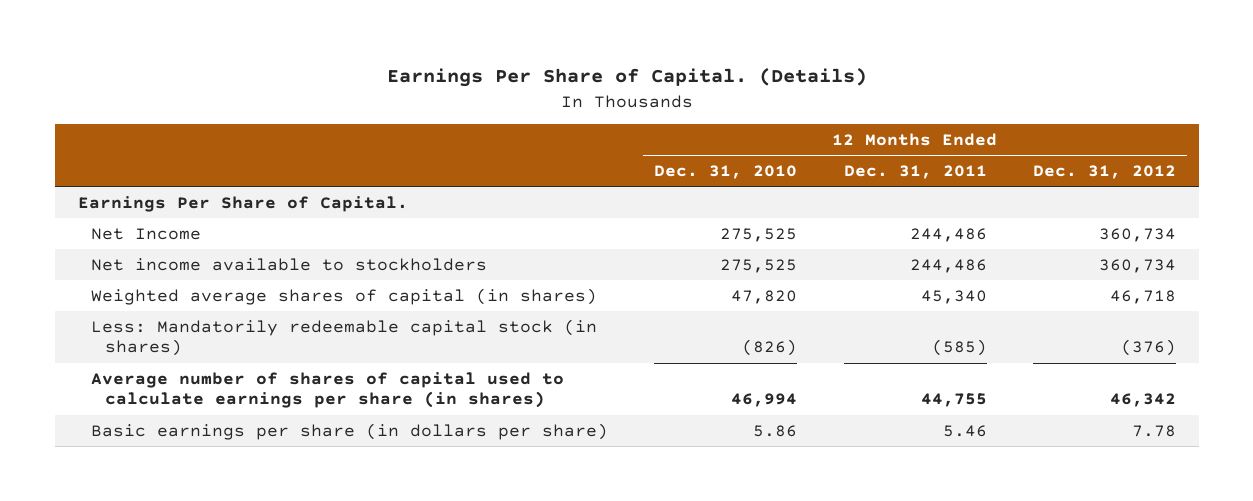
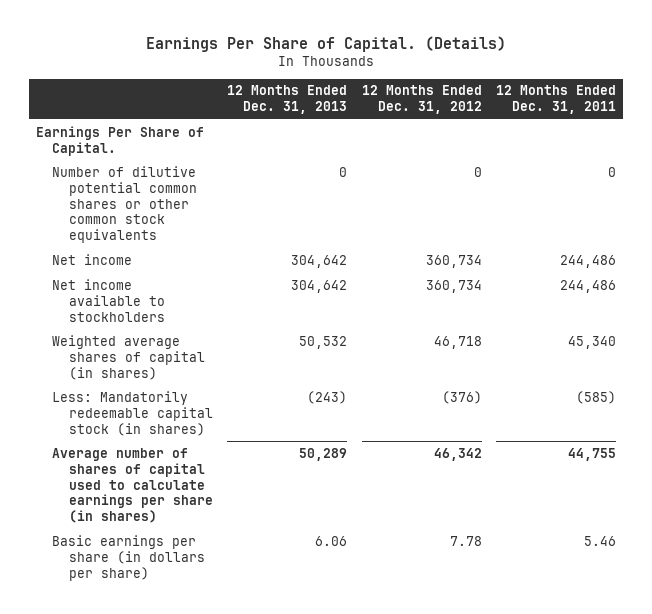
[654,165,798,180] Dec. 31, 2010 -> none
none -> [227,85,348,115] 12 Months Ended Dec. 31, 2013
none -> [52,165,198,244] Number of dilutive potential common shares or other common stock equivalents
[91,227,202,240] Net Income -> [52,253,133,265] Net income

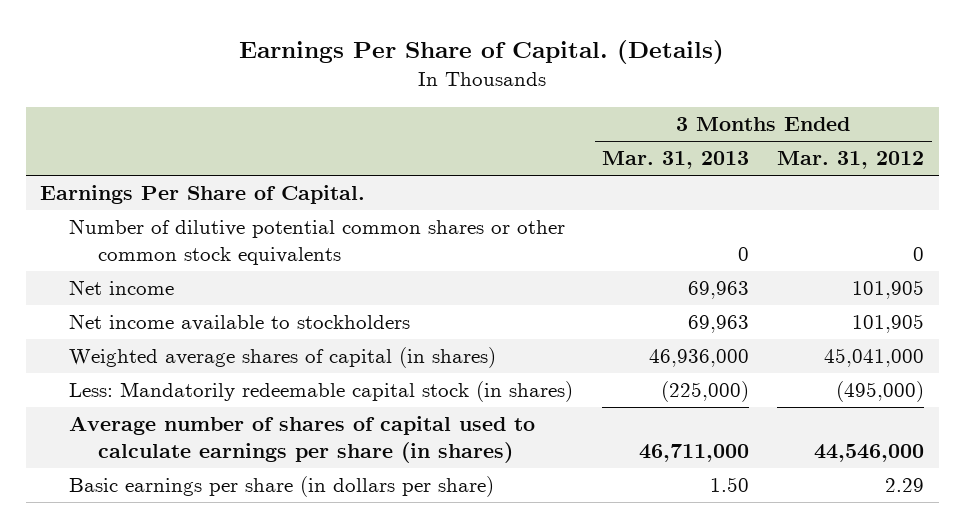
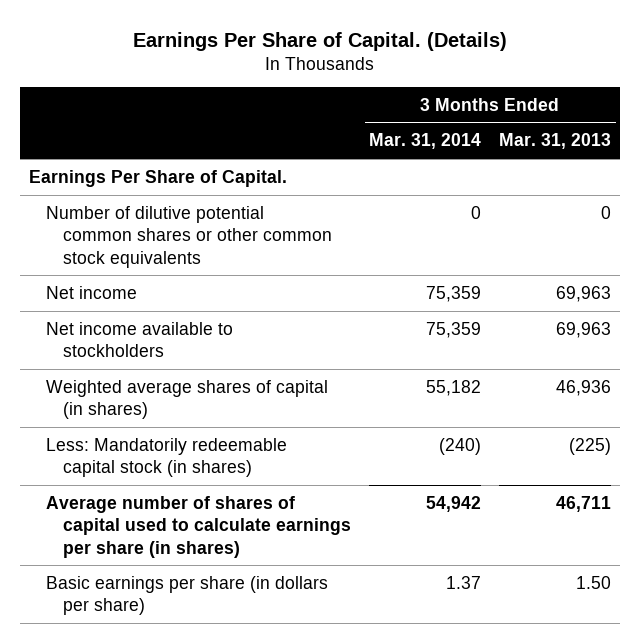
[777,151,925,170] Mar. 31, 2012 -> none
none -> [369,133,482,150] Mar. 31, 2014
[648,349,749,368] 46,936,000 -> [556,379,612,396] 46,936
[660,381,749,403] (225,000) -> [569,437,612,455] (225)
[638,443,749,462] 46,711,000 -> [556,495,612,512] 46,711

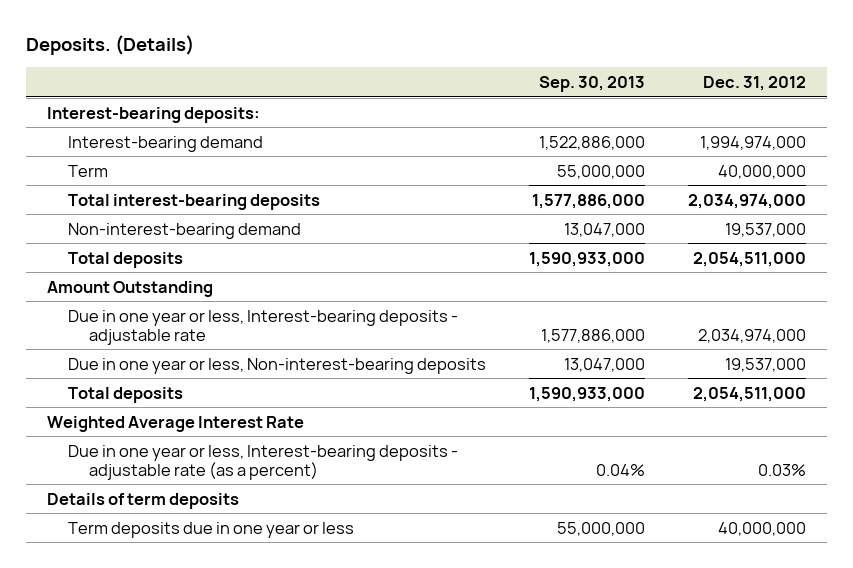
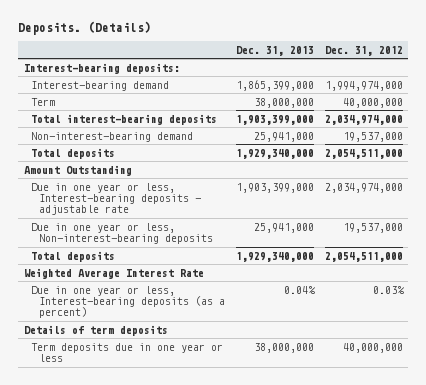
[538,75,645,92] Sep. 30, 2013 -> none
none -> [235,45,314,56] Dec. 31, 2013
[68,444,459,480] Due in one year or less, Interest-bearing deposits - adjustable rate (as a percent) -> [31,285,225,318] Due in one year or less, Interest-bearing deposits (as a percent)

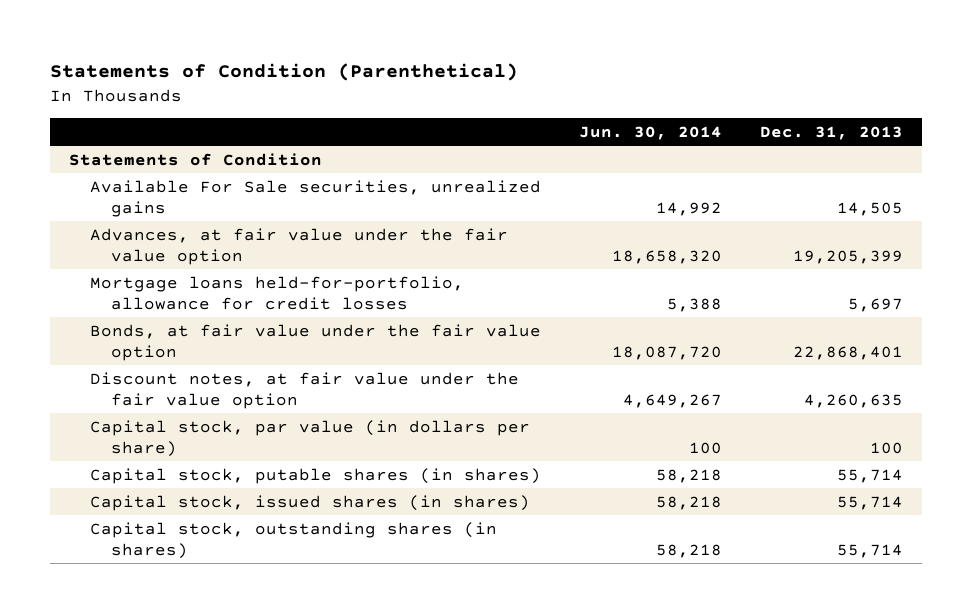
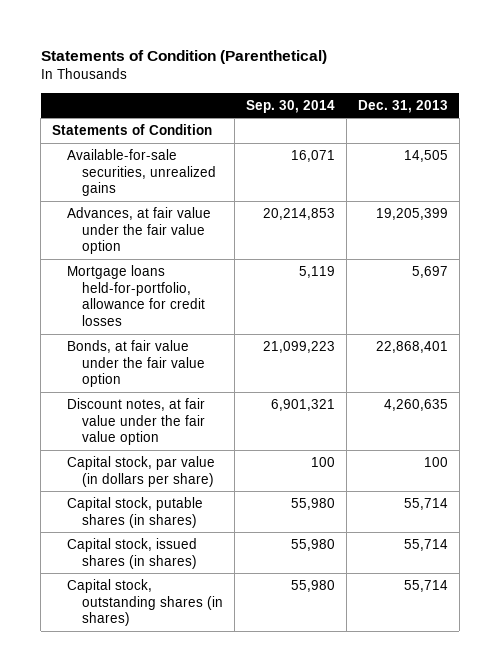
[579,125,723,140] Jun. 30, 2014 -> none
none -> [246,99,336,113] Sep. 30, 2014
[89,179,541,217] Available For Sale securities, unrealized gains -> [67,148,217,197] Available-for-sale securities, unrealized gains

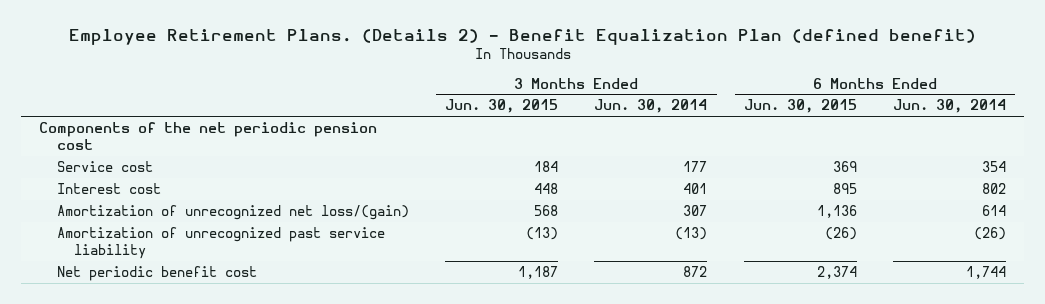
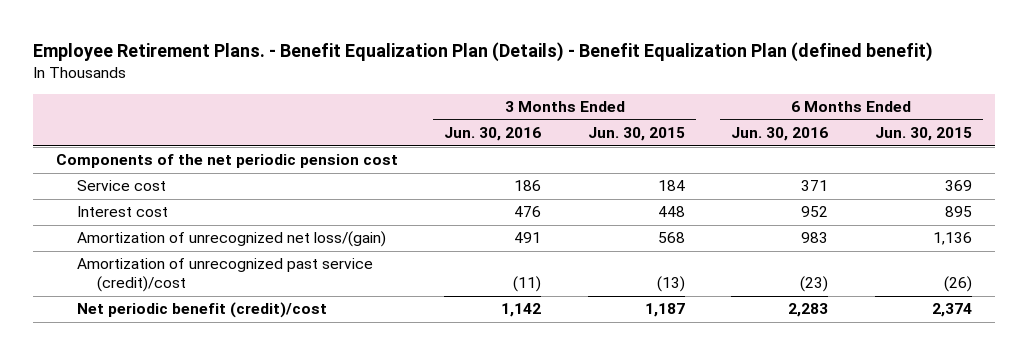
[68,29,976,46] Employee Retirement Plans. (Details 2) - Benefit Equalization Plan (defined benefit) -> [32,42,933,63] Employee Retirement Plans. - Benefit Equalization Plan (Details) - Benefit Equalization Plan (defined benefit)
[594,99,708,114] Jun. 30, 2014 -> none
[893,99,1007,114] Jun. 30, 2014 -> none
none -> [444,127,542,142] Jun. 30, 2016
none -> [731,127,829,142] Jun. 30, 2016
[56,226,385,260] Amortization of unrecognized past service liability -> [76,258,373,293] Amortization of unrecognized past service (credit)/cost
[56,265,257,281] Net periodic benefit cost -> [76,302,327,319] Net periodic benefit (credit)/cost

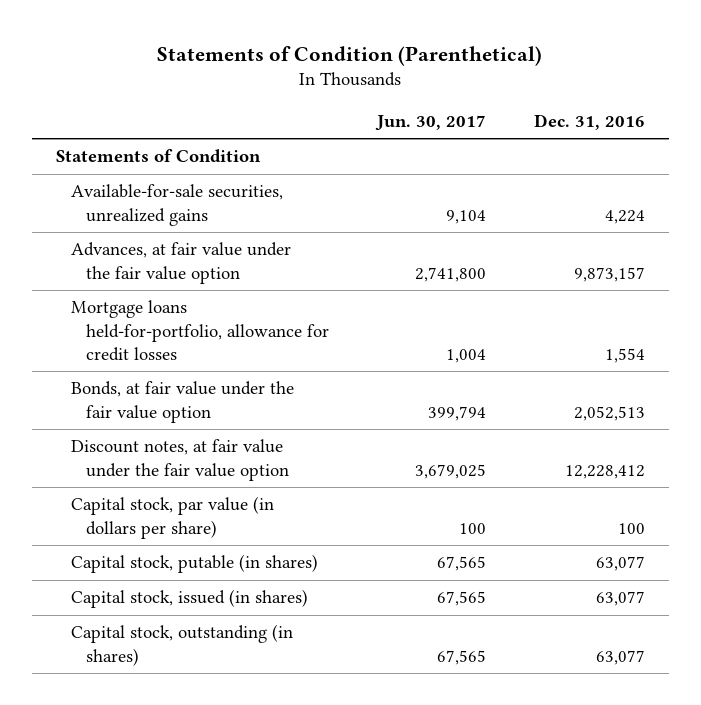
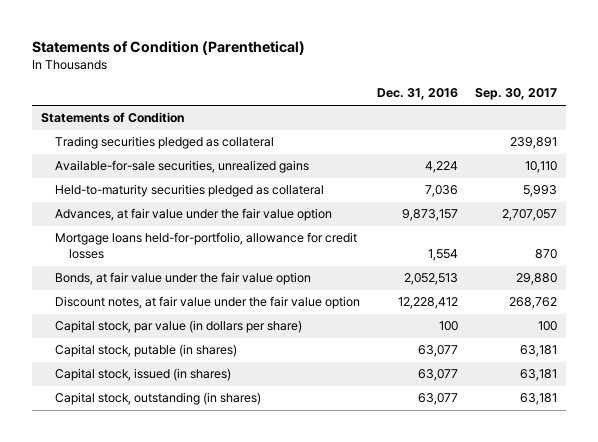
[374,115,486,132] Jun. 30, 2017 -> none
none -> [475,88,558,101] Sep. 30, 2017
none -> [55,136,275,150] Trading securities pledged as collateral
none -> [55,184,325,198] Held-to-maturity securities pledged as collateral

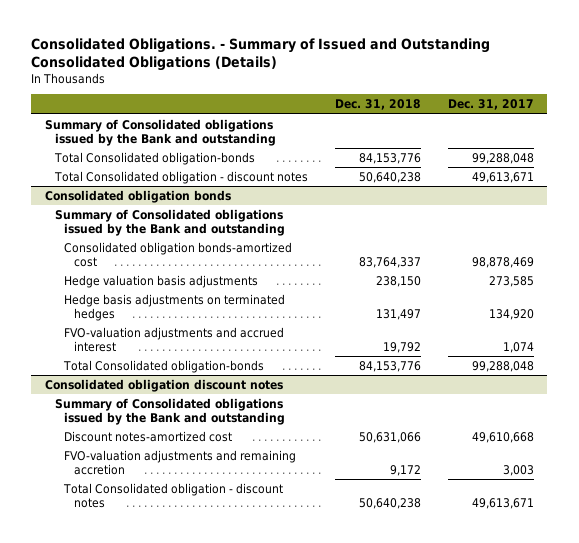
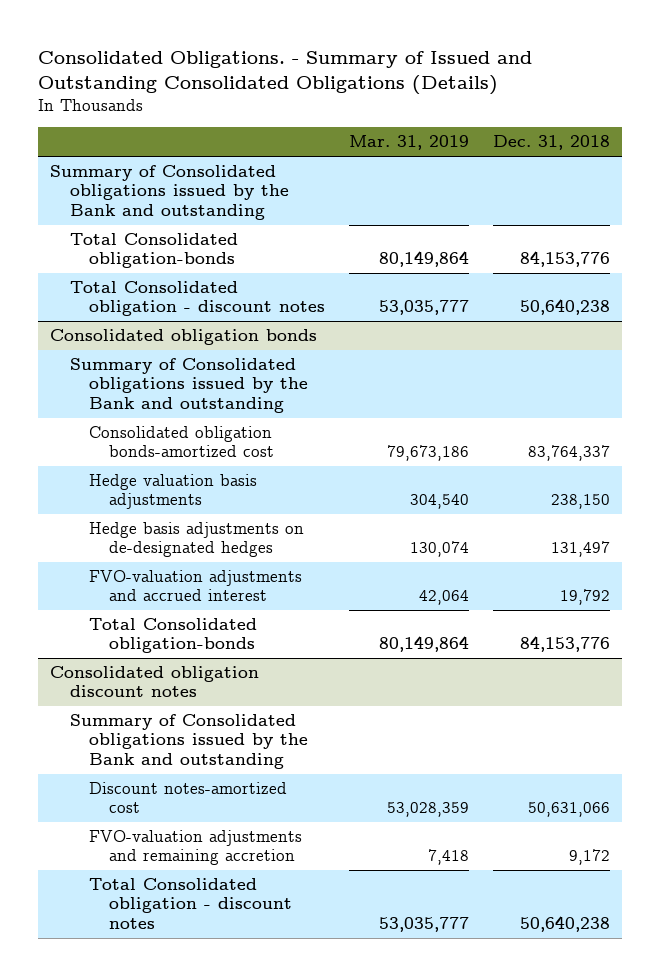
[447,99,534,111] Dec. 31, 2017 -> none
none -> [349,135,470,151] Mar. 31, 2019
[64,293,286,322] Hedge basis adjustments on terminated hedges -> [89,522,305,558] Hedge basis adjustments on de-designated hedges

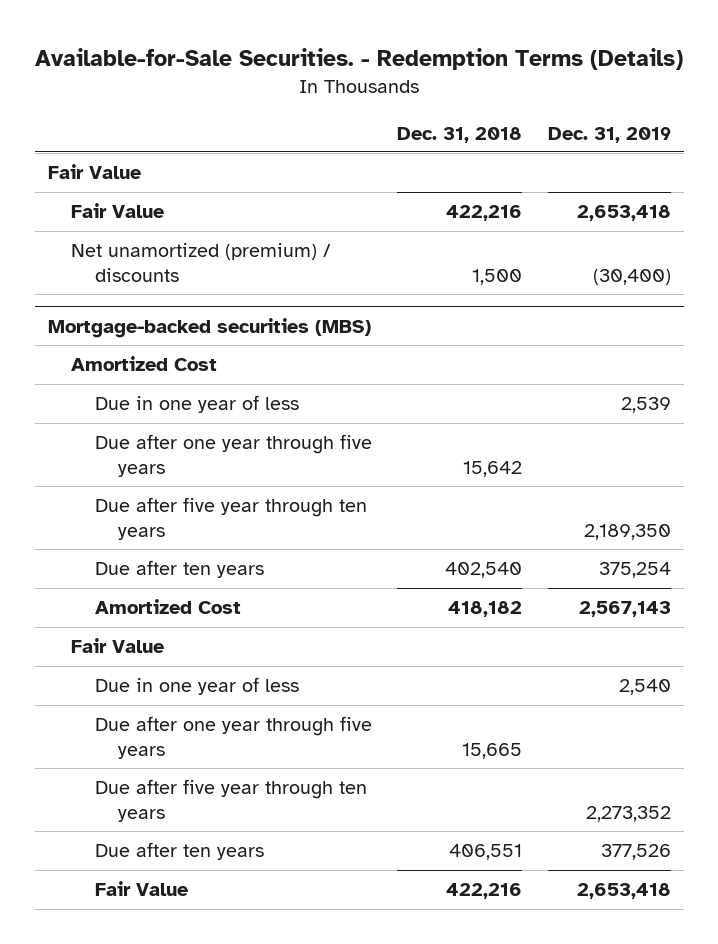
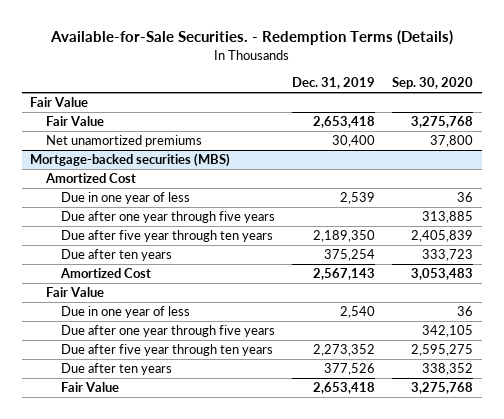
[397,126,523,143] Dec. 31, 2018 -> none
none -> [392,77,474,90] Sep. 30, 2020
[71,243,332,283] Net unamortized (premium) / discounts -> [45,135,202,148] Net unamortized premiums
[592,269,671,286] (30,400) -> [332,135,376,148] 30,400

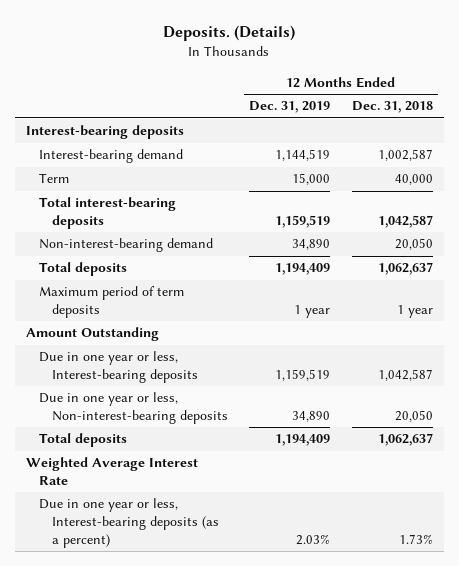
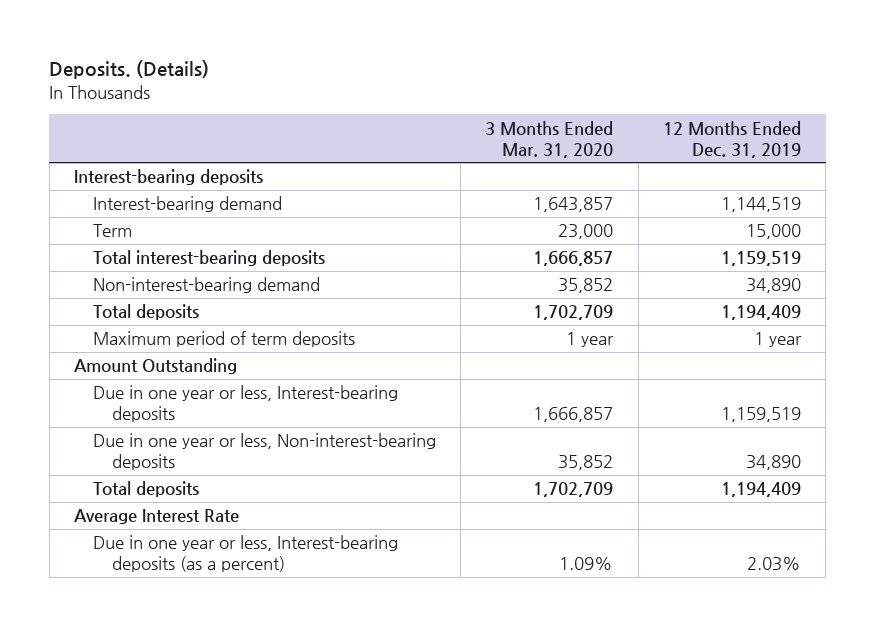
[351,101,433,114] Dec. 31, 2018 -> none
none -> [485,120,614,158] 3 Months Ended Mar. 31, 2020
[25,457,198,486] Weighted Average Interest Rate -> [73,509,239,525] Average Interest Rate

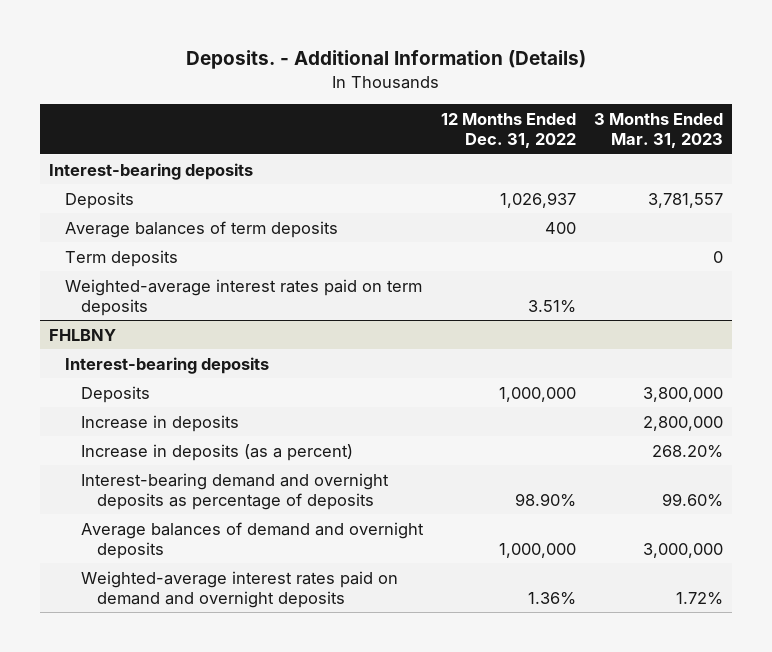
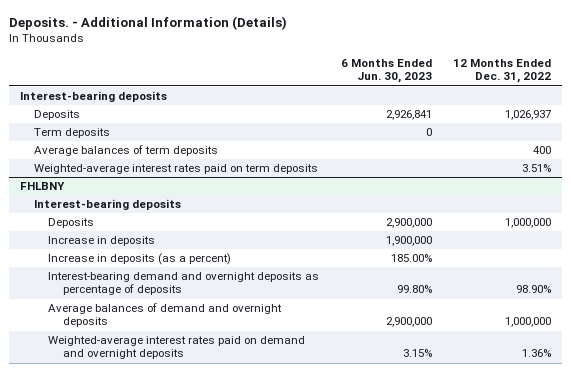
[593,113,723,149] 3 Months Ended Mar. 31, 2023 -> none
none -> [340,59,432,84] 6 Months Ended Jun. 30, 2023
[64,220,338,238] Average balances of term deposits -> [34,145,219,157] Average balances of term deposits

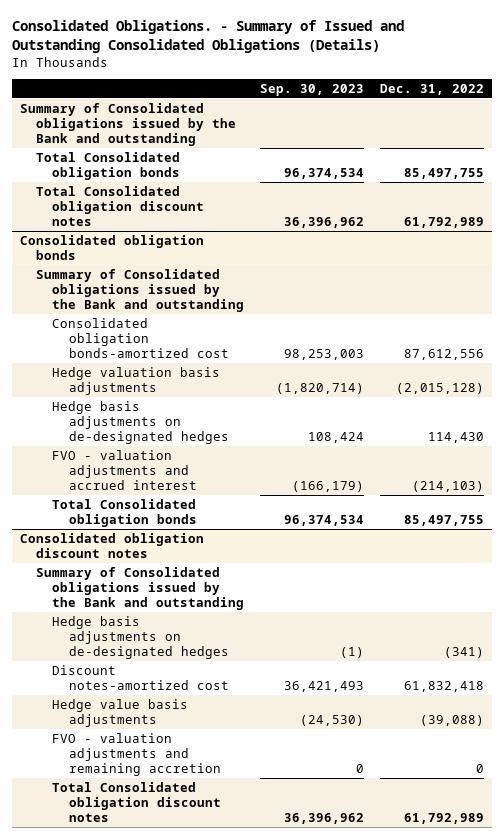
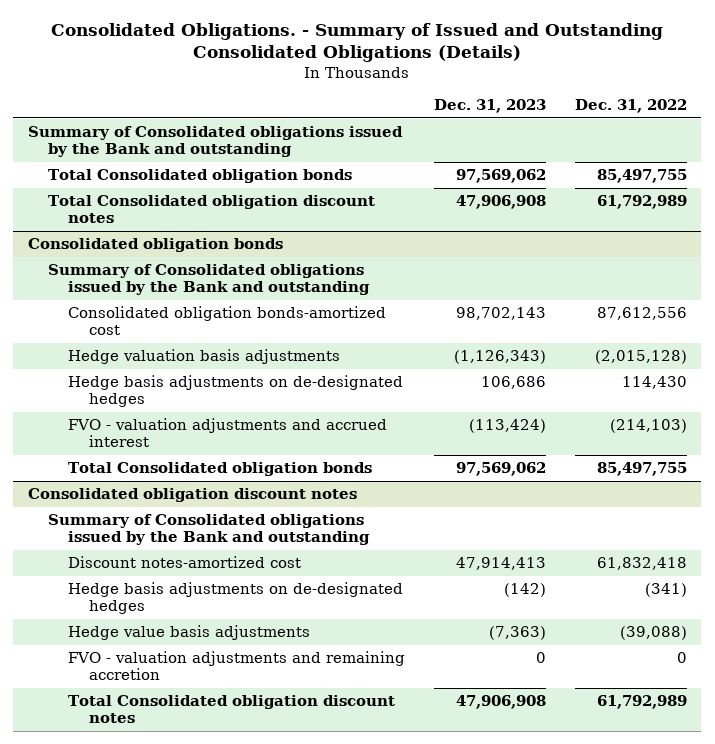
[260,83,365,96] Sep. 30, 2023 -> none
none -> [434,99,547,114] Dec. 31, 2023
[52,615,229,660] Hedge basis adjustments on de-designated hedges -> [68,582,404,615] Hedge basis adjustments on de-designated hedges

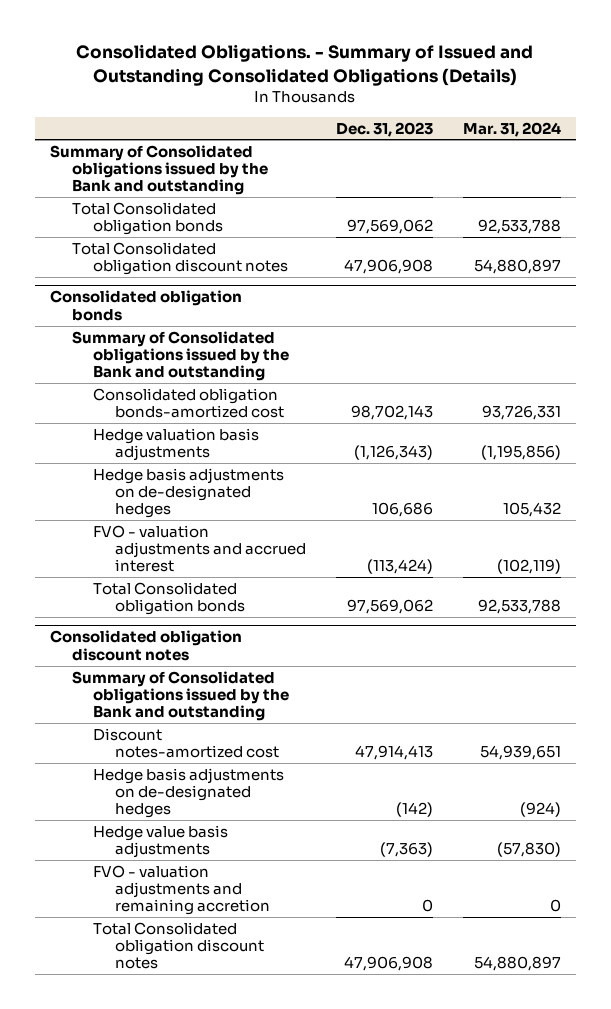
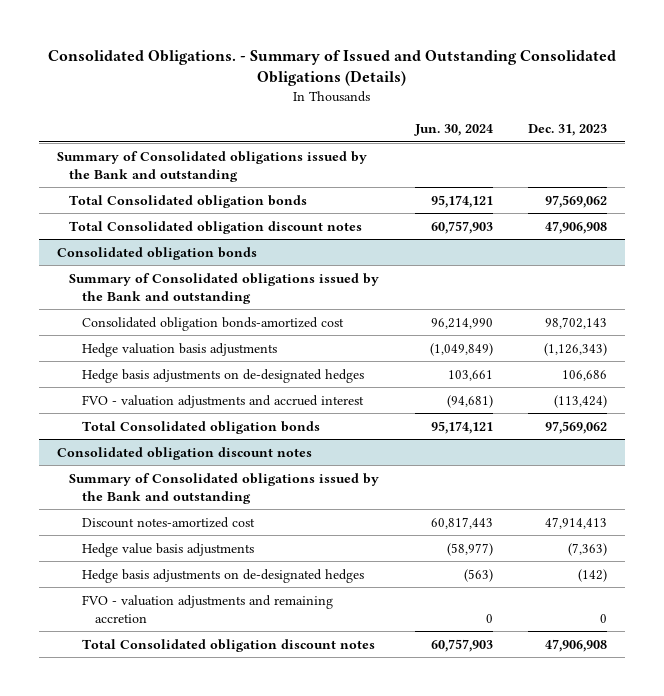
[462,121,561,137] Mar. 31, 2024 -> none
none -> [413,124,493,137] Jun. 30, 2024
[93,767,285,819] Hedge basis adjustments on de-designated hedges -> [82,568,365,583] Hedge basis adjustments on de-designated hedges

